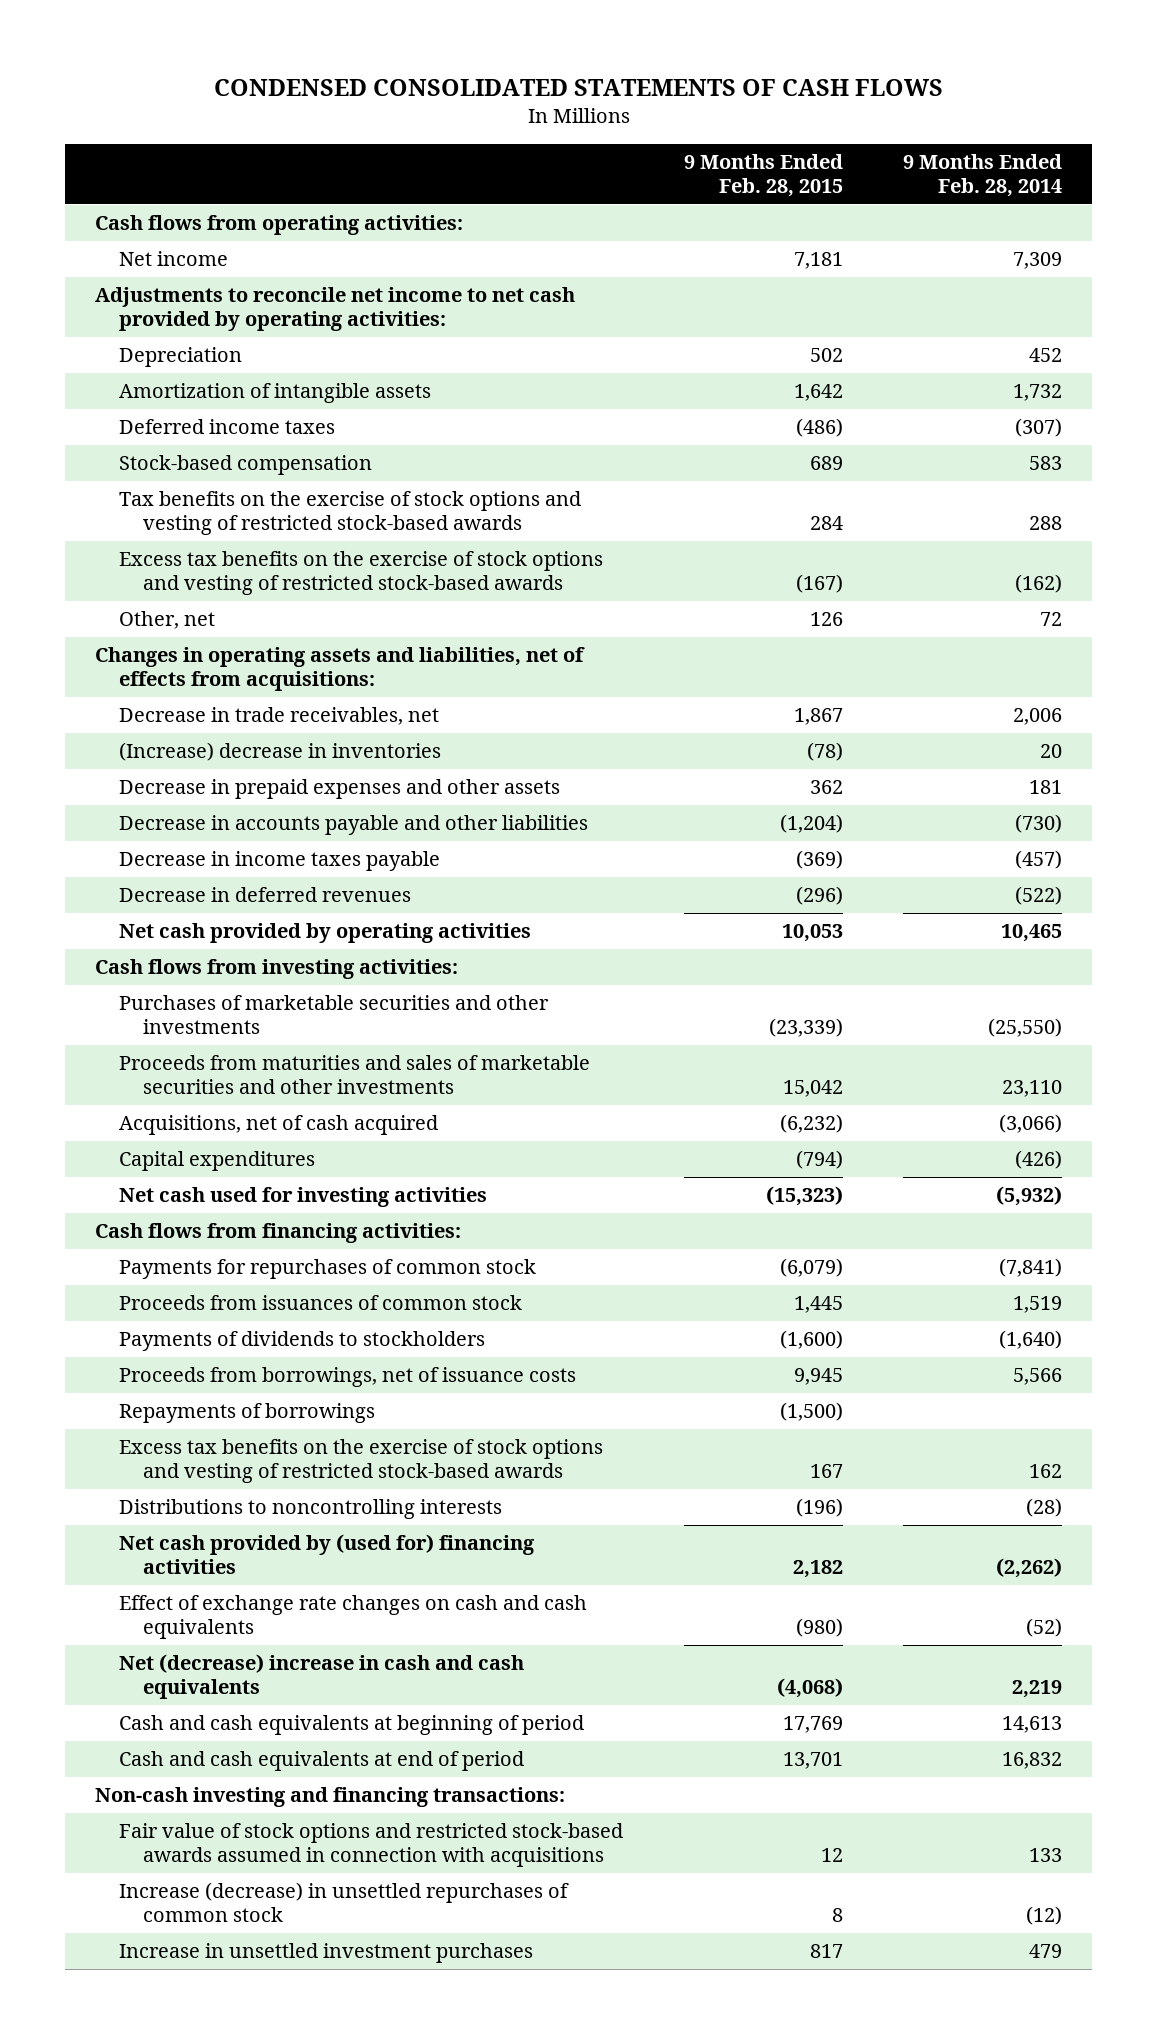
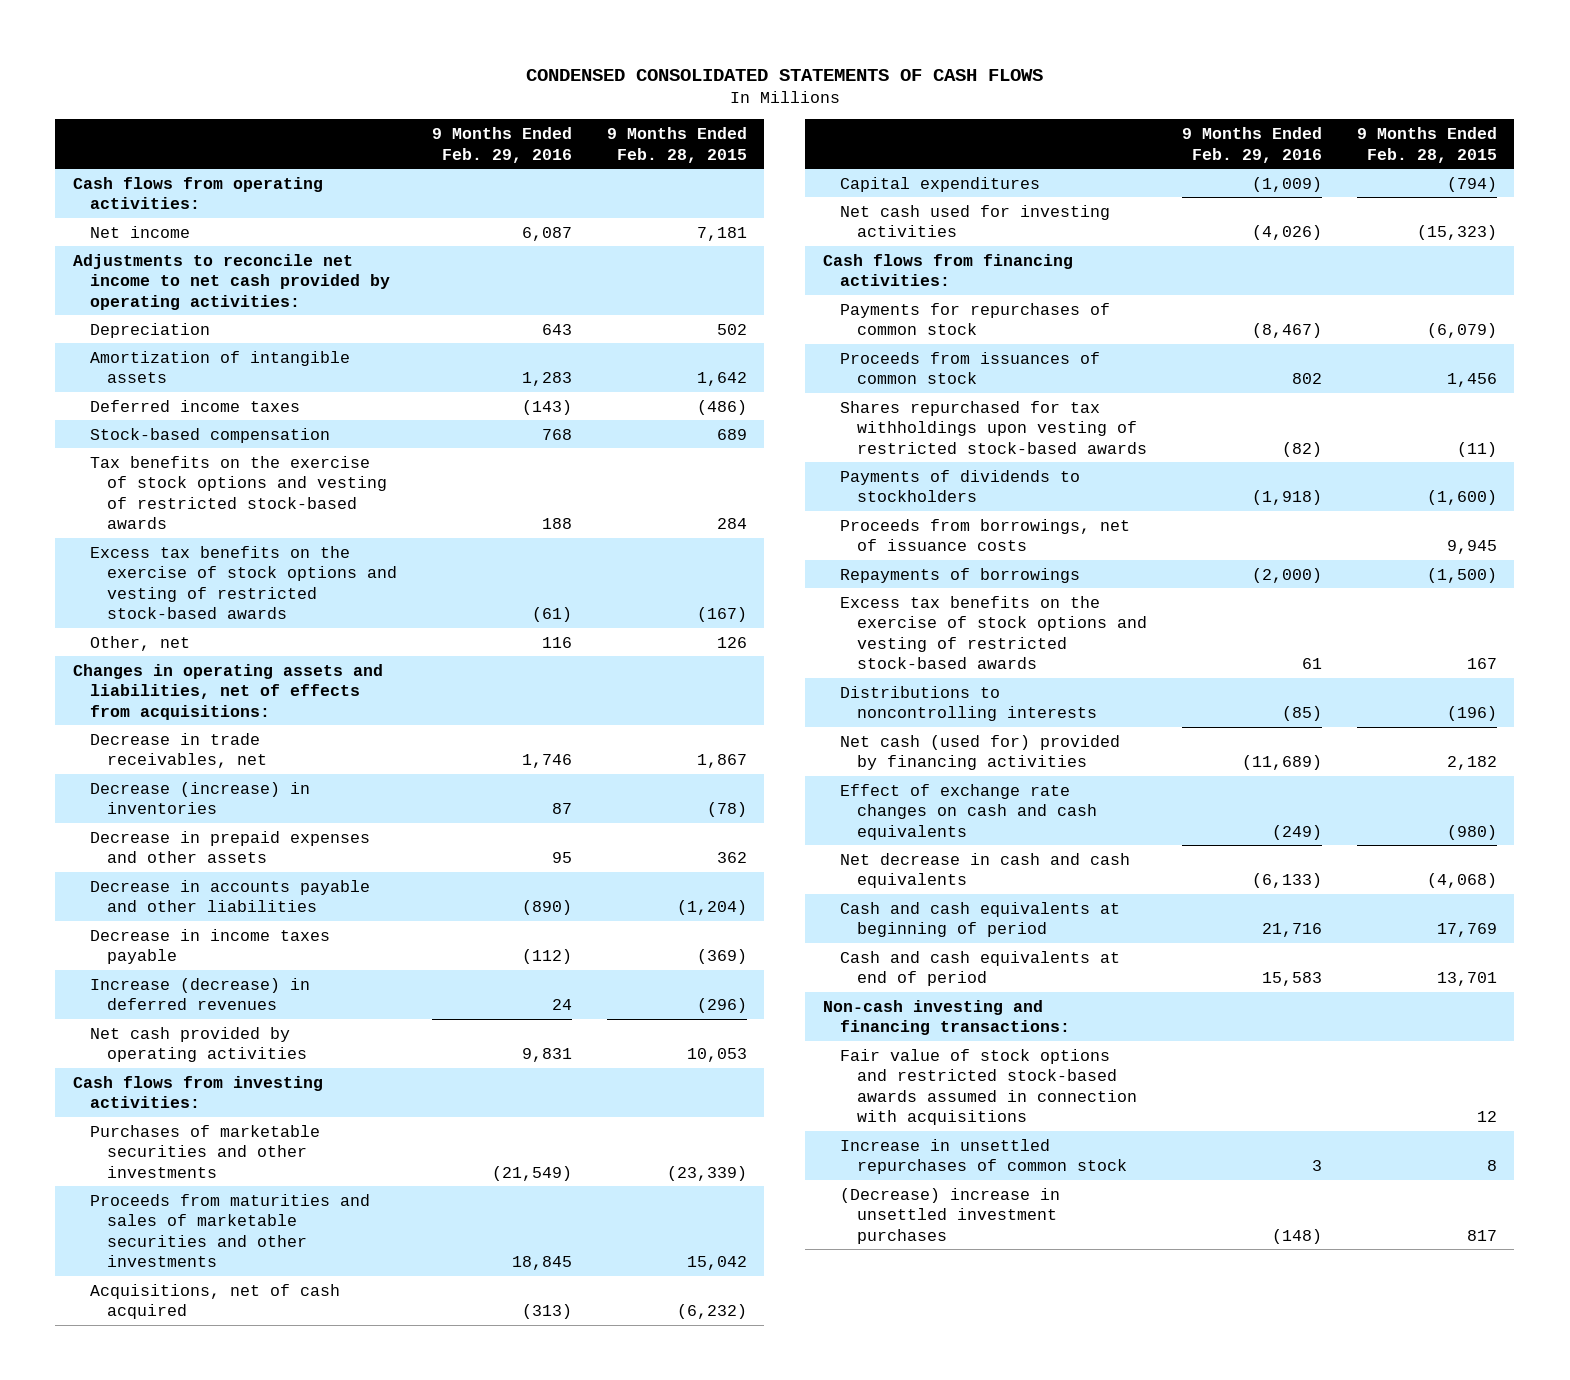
[903,154,1063,198] 9 Months Ended Feb. 28, 2014 -> none
none -> [432,127,573,163] 9 Months Ended Feb. 29, 2016
[118,742,441,762] (Increase) decrease in inventories -> [90,781,311,815] Decrease (increase) in inventories
[118,887,411,903] Decrease in deferred revenues -> [90,977,311,1011] Increase (decrease) in deferred revenues
[793,1296,843,1314] 1,445 -> [1446,373,1497,388] 1,456
none -> [840,400,1148,454] Shares repurchased for tax withholdings upon vesting of restricted stock-based awards
[118,1534,535,1575] Net cash provided by (used for) financing activities -> [840,734,1121,771] Net cash (used for) provided by financing activities
[118,1654,524,1700] Net (decrease) increase in cash and cash equivalents -> [840,852,1131,889] Net decrease in cash and cash equivalents
[118,1882,569,1923] Increase (decrease) in unsettled repurchases of common stock -> [840,1138,1128,1175] Increase in unsettled repurchases of common stock
[118,1943,533,1964] Increase in unsettled investment purchases -> [840,1187,1061,1244] (Decrease) increase in unsettled investment purchases

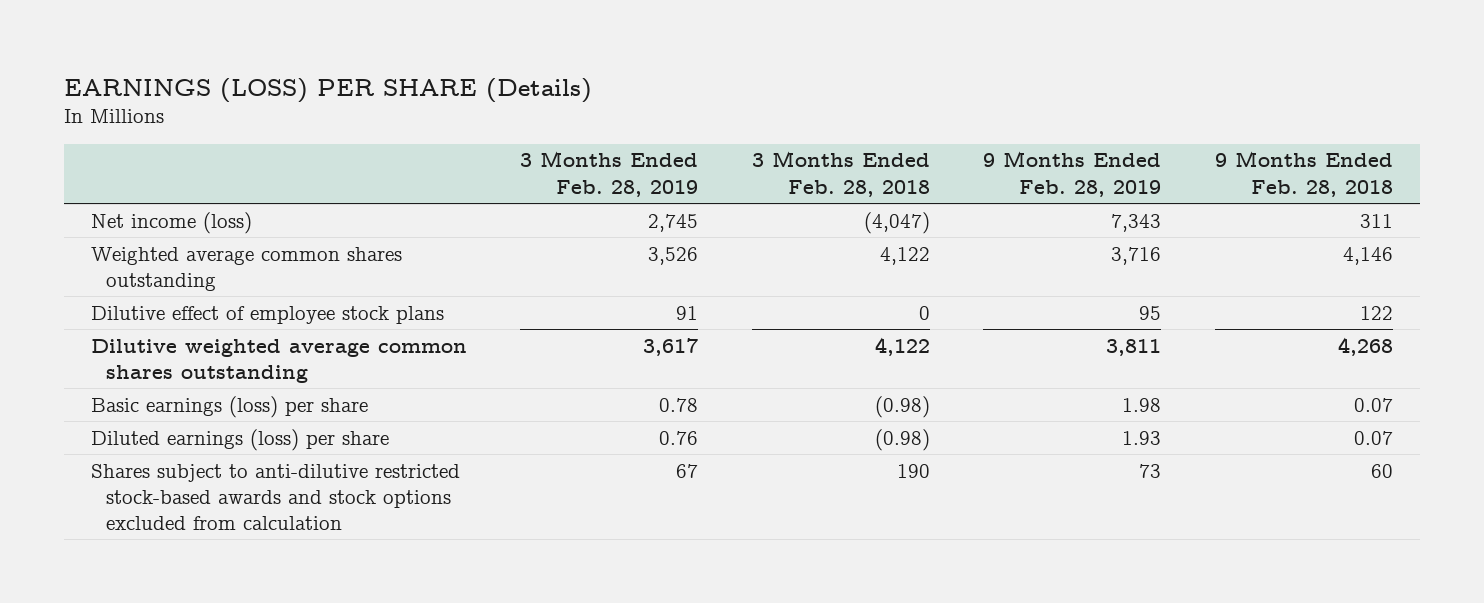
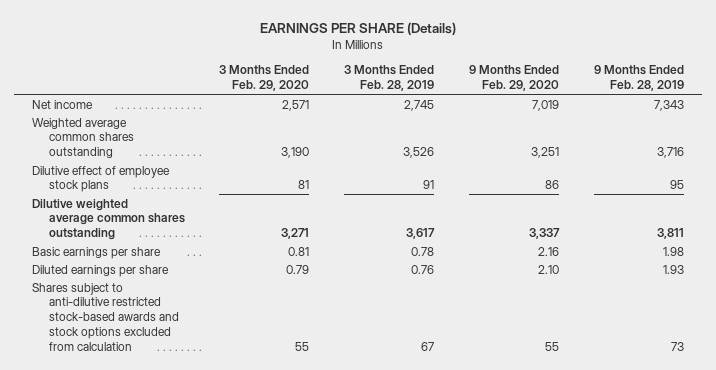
[63,77,592,103] EARNINGS (LOSS) PER SHARE (Details) -> [260,21,457,35] EARNINGS PER SHARE (Details)
[751,151,930,197] 3 Months Ended Feb. 28, 2018 -> none
[1215,151,1394,197] 9 Months Ended Feb. 28, 2018 -> none
none -> [219,65,310,92] 3 Months Ended Feb. 29, 2020
none -> [469,65,560,92] 9 Months Ended Feb. 29, 2020
[90,211,252,234] Net income (loss) -> [31,99,93,109] Net income
[90,395,368,418] Basic earnings (loss) per share -> [31,246,161,259] Basic earnings per share
[90,428,389,451] Diluted earnings (loss) per share -> [31,264,169,277] Diluted earnings per share

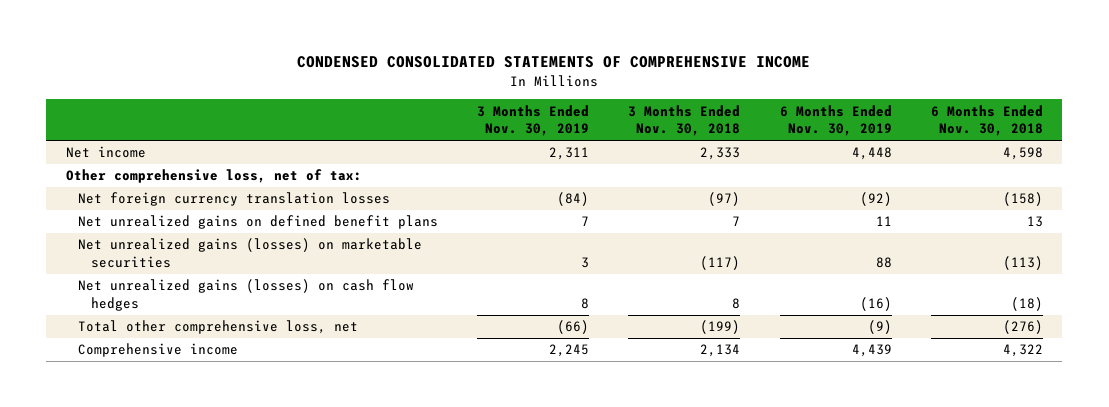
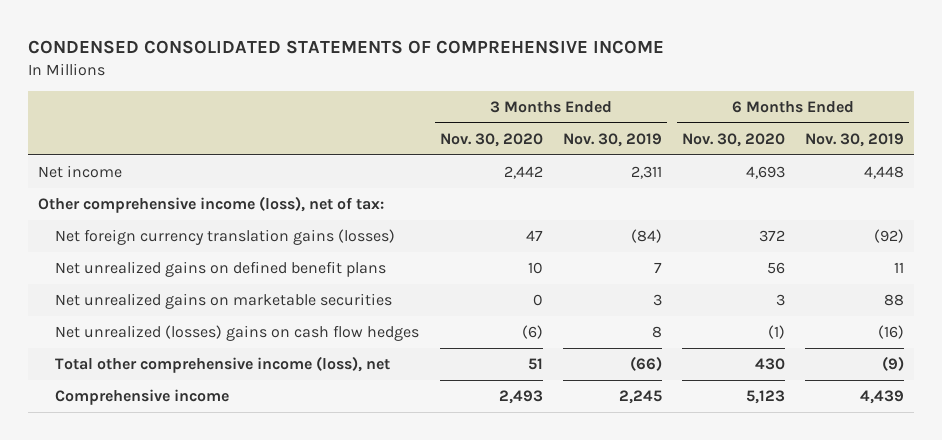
[628,104,741,137] 3 Months Ended Nov. 30, 2018 -> none
[930,104,1043,137] 6 Months Ended Nov. 30, 2018 -> none
none -> [439,132,543,147] Nov. 30, 2020
none -> [681,132,785,147] Nov. 30, 2020
[65,169,362,184] Other comprehensive loss, net of tax: -> [38,195,385,213] Other comprehensive income (loss), net of tax:
[78,192,391,207] Net foreign currency translation losses -> [55,228,396,245] Net foreign currency translation gains (losses)
[78,238,423,269] Net unrealized gains (losses) on marketable securities -> [55,292,393,309] Net unrealized gains on marketable securities
[78,279,415,312] Net unrealized gains (losses) on cash flow hedges -> [55,324,420,341] Net unrealized (losses) gains on cash flow hedges
[78,320,359,335] Total other comprehensive loss, net -> [55,355,391,373] Total other comprehensive income (loss), net

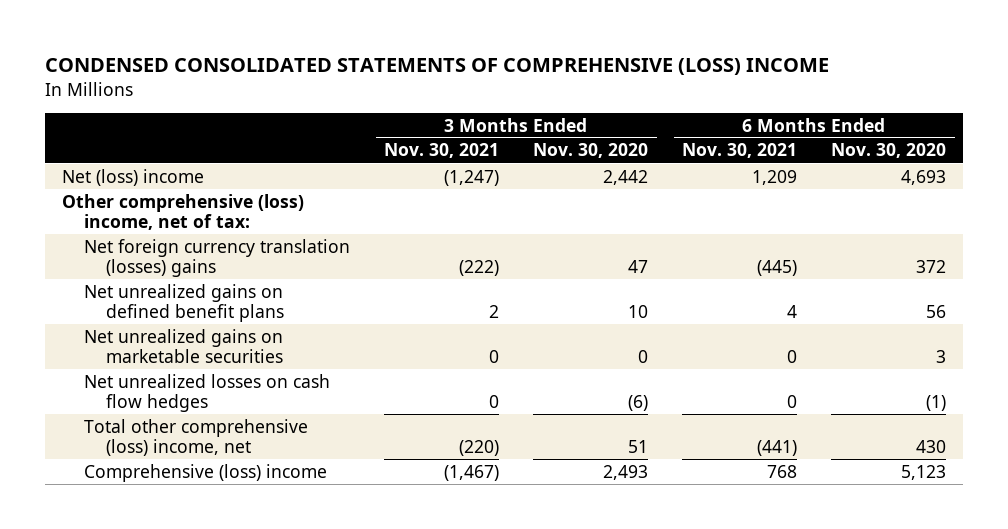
[28,40,665,55] CONDENSED CONSOLIDATED STATEMENTS OF COMPREHENSIVE INCOME -> [45,58,830,76] CONDENSED CONSOLIDATED STATEMENTS OF COMPREHENSIVE (LOSS) INCOME
[562,132,662,147] Nov. 30, 2019 -> none
[805,132,905,147] Nov. 30, 2019 -> none
none -> [384,143,500,159] Nov. 30, 2021
none -> [682,143,798,159] Nov. 30, 2021
[38,164,123,178] Net income -> [62,168,205,186] Net (loss) income
[38,195,385,213] Other comprehensive income (loss), net of tax: -> [62,193,305,230] Other comprehensive (loss) income, net of tax:
[55,228,396,245] Net foreign currency translation gains (losses) -> [84,238,351,277] Net foreign currency translation (losses) gains
[55,324,420,341] Net unrealized (losses) gains on cash flow hedges -> [84,373,331,412] Net unrealized losses on cash flow hedges
[55,355,391,373] Total other comprehensive income (loss), net -> [84,418,309,456] Total other comprehensive (loss) income, net
[55,388,230,405] Comprehensive income -> [84,463,328,482] Comprehensive (loss) income

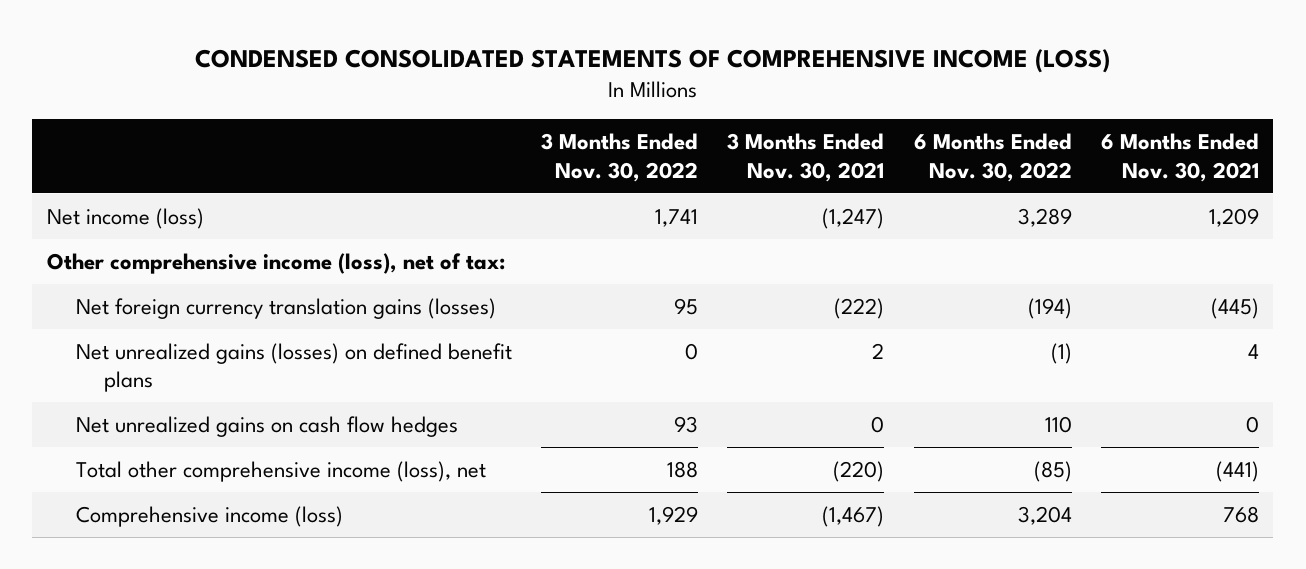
[45,58,830,76] CONDENSED CONSOLIDATED STATEMENTS OF COMPREHENSIVE (LOSS) INCOME -> [194,48,1110,73] CONDENSED CONSOLIDATED STATEMENTS OF COMPREHENSIVE INCOME (LOSS)
[533,143,649,159] Nov. 30, 2020 -> none
[831,143,947,159] Nov. 30, 2020 -> none
none -> [540,133,698,182] 3 Months Ended Nov. 30, 2022
none -> [913,133,1072,182] 6 Months Ended Nov. 30, 2022
[84,328,284,363] Net unrealized gains on marketable securities -> none
[62,168,205,186] Net (loss) income -> [46,207,204,229] Net income (loss)
[62,193,305,230] Other comprehensive (loss) income, net of tax: -> [46,252,505,274] Other comprehensive income (loss), net of tax:
[84,238,351,277] Net foreign currency translation (losses) gains -> [75,297,496,319] Net foreign currency translation gains (losses)
[84,283,285,322] Net unrealized gains on defined benefit plans -> [75,342,512,393] Net unrealized gains (losses) on defined benefit plans
[84,373,331,412] Net unrealized losses on cash flow hedges -> [75,415,458,437] Net unrealized gains on cash flow hedges
[84,418,309,456] Total other comprehensive (loss) income, net -> [75,460,486,482] Total other comprehensive income (loss), net
[84,463,328,482] Comprehensive (loss) income -> [75,505,343,527] Comprehensive income (loss)

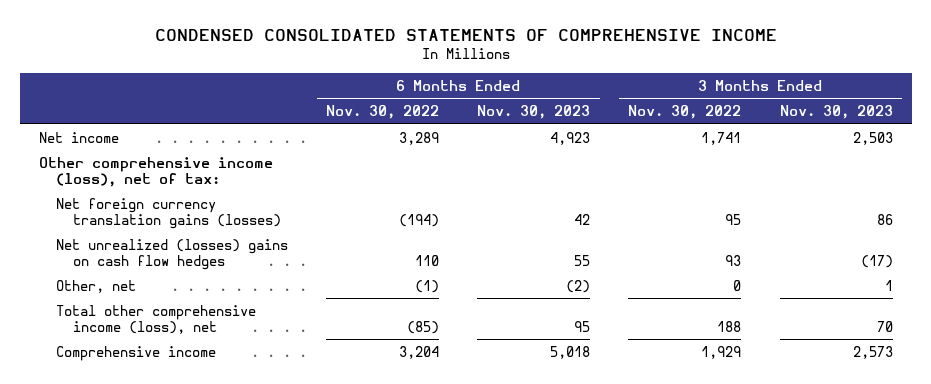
[194,48,1110,73] CONDENSED CONSOLIDATED STATEMENTS OF COMPREHENSIVE INCOME (LOSS) -> [154,28,777,41] CONDENSED CONSOLIDATED STATEMENTS OF COMPREHENSIVE INCOME
[727,133,885,182] 3 Months Ended Nov. 30, 2021 -> none
[1100,133,1259,182] 6 Months Ended Nov. 30, 2021 -> none
none -> [477,105,591,120] Nov. 30, 2023
none -> [779,105,893,120] Nov. 30, 2023
[46,207,204,229] Net income (loss) -> [38,131,119,143] Net income
[75,342,512,393] Net unrealized gains (losses) on defined benefit plans -> none
[75,415,458,437] Net unrealized gains on cash flow hedges -> [55,238,288,270] Net unrealized (losses) gains on cash flow hedges
none -> [55,279,136,293] Other, net
[75,505,343,527] Comprehensive income (loss) -> [55,345,216,361] Comprehensive income

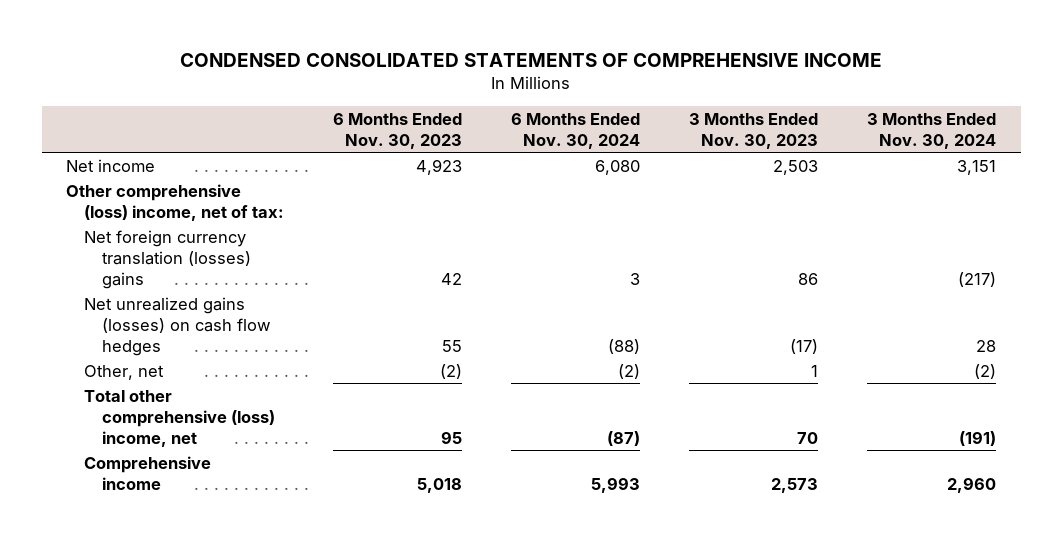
[326,105,440,120] Nov. 30, 2022 -> none
[628,105,742,120] Nov. 30, 2022 -> none
none -> [511,112,641,149] 6 Months Ended Nov. 30, 2024
none -> [867,112,997,149] 3 Months Ended Nov. 30, 2024
[38,156,273,187] Other comprehensive income (loss), net of tax: -> [66,183,285,221] Other comprehensive (loss) income, net of tax:
[55,197,282,229] Net foreign currency translation gains (losses) -> [84,229,251,289] Net foreign currency translation (losses) gains
[55,238,288,270] Net unrealized (losses) gains on cash flow hedges -> [84,296,271,356] Net unrealized gains (losses) on cash flow hedges
[55,304,256,334] Total other comprehensive income (loss), net -> [84,389,275,447] Total other comprehensive (loss) income, net

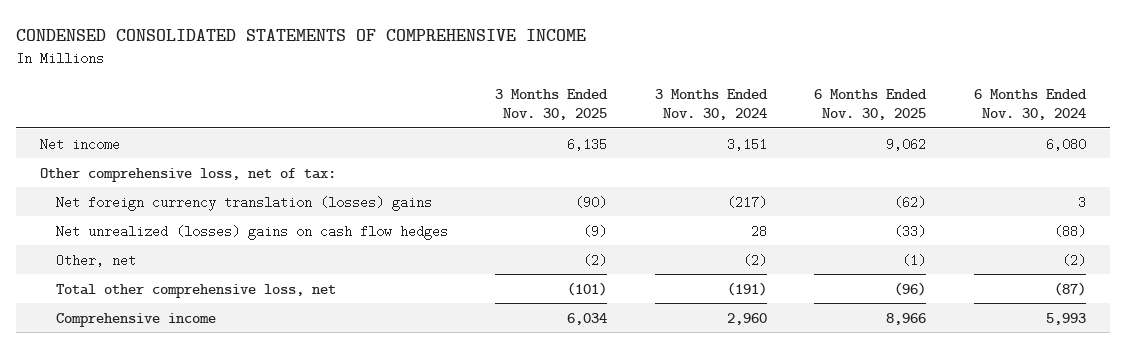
[333,112,463,149] 6 Months Ended Nov. 30, 2023 -> none
[689,112,819,149] 3 Months Ended Nov. 30, 2023 -> none
none -> [495,88,609,120] 3 Months Ended Nov. 30, 2025
none -> [814,88,928,120] 6 Months Ended Nov. 30, 2025
[66,183,285,221] Other comprehensive (loss) income, net of tax: -> [39,167,336,182] Other comprehensive loss, net of tax:
[84,296,271,356] Net unrealized gains (losses) on cash flow hedges -> [55,224,448,240] Net unrealized (losses) gains on cash flow hedges
[84,389,275,447] Total other comprehensive (loss) income, net -> [55,283,336,298] Total other comprehensive loss, net

